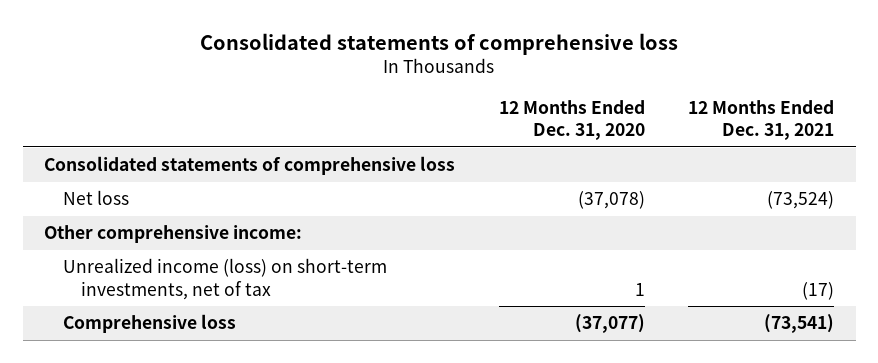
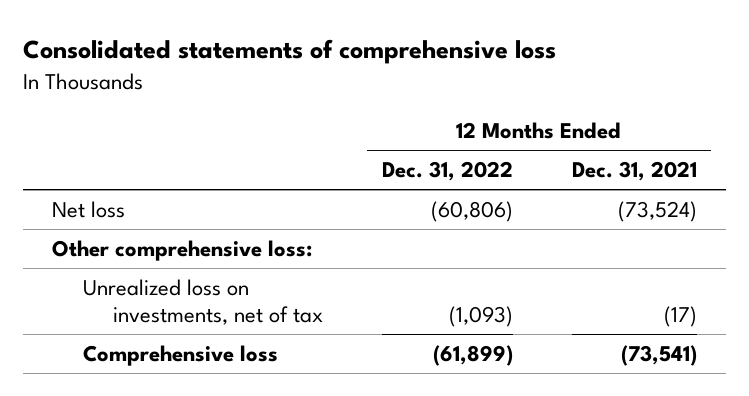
[498,100,645,141] 12 Months Ended Dec. 31, 2020 -> none
none -> [381,161,513,182] Dec. 31, 2022
[44,156,456,176] Consolidated statements of comprehensive loss -> none
[44,225,303,244] Other comprehensive income: -> [52,239,313,261] Other comprehensive loss:
[62,258,387,300] Unrealized income (loss) on short-term investments, net of tax -> [82,278,324,326] Unrealized loss on investments, net of tax

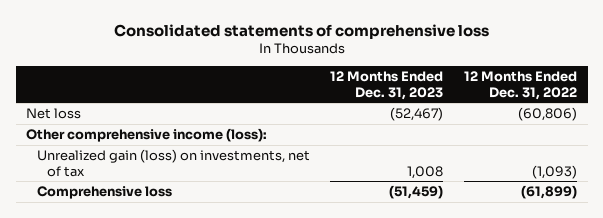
[571,161,697,182] Dec. 31, 2021 -> none
none -> [330,70,444,100] 12 Months Ended Dec. 31, 2023
[52,239,313,261] Other comprehensive loss: -> [26,127,268,142] Other comprehensive income (loss):
[82,278,324,326] Unrealized loss on investments, net of tax -> [36,148,310,177] Unrealized gain (loss) on investments, net of tax

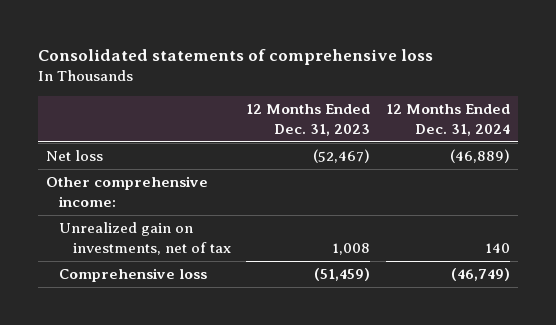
[464,70,578,100] 12 Months Ended Dec. 31, 2022 -> none
none -> [386,104,511,136] 12 Months Ended Dec. 31, 2024
[26,127,268,142] Other comprehensive income (loss): -> [45,176,208,207] Other comprehensive income:
[36,148,310,177] Unrealized gain (loss) on investments, net of tax -> [59,222,231,255] Unrealized gain on investments, net of tax

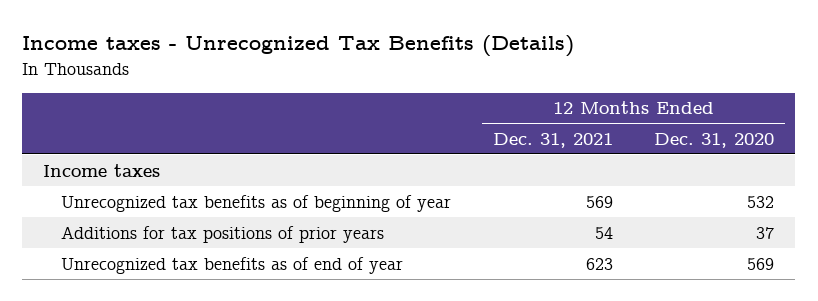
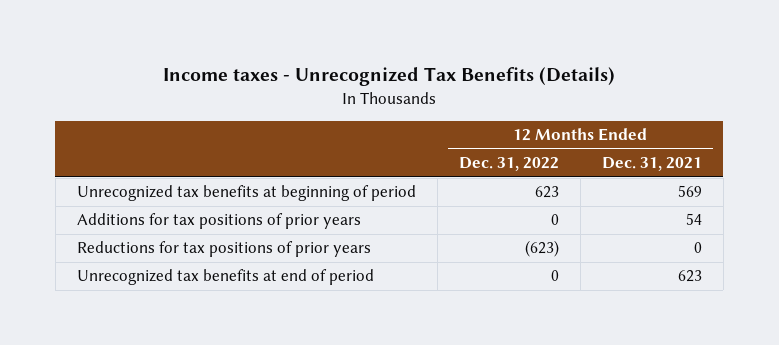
[654,132,775,148] Dec. 31, 2020 -> none
none -> [458,157,559,172] Dec. 31, 2022
[43,163,161,177] Income taxes -> none
[61,194,452,212] Unrecognized tax benefits as of beginning of year -> [76,185,416,202] Unrecognized tax benefits at beginning of period
none -> [76,241,371,258] Reductions for tax positions of prior years
[61,256,404,274] Unrecognized tax benefits as of end of year -> [76,269,374,286] Unrecognized tax benefits at end of period

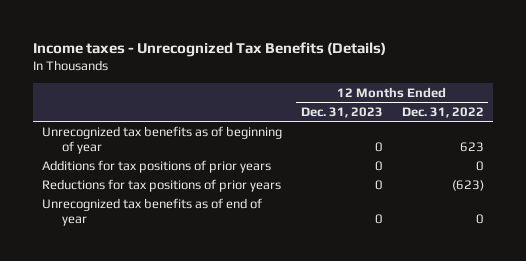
[601,157,702,172] Dec. 31, 2021 -> none
none -> [300,106,383,118] Dec. 31, 2023
[76,185,416,202] Unrecognized tax benefits at beginning of period -> [42,125,283,155] Unrecognized tax benefits as of beginning of year
[76,269,374,286] Unrecognized tax benefits at end of period -> [42,197,263,227] Unrecognized tax benefits as of end of year

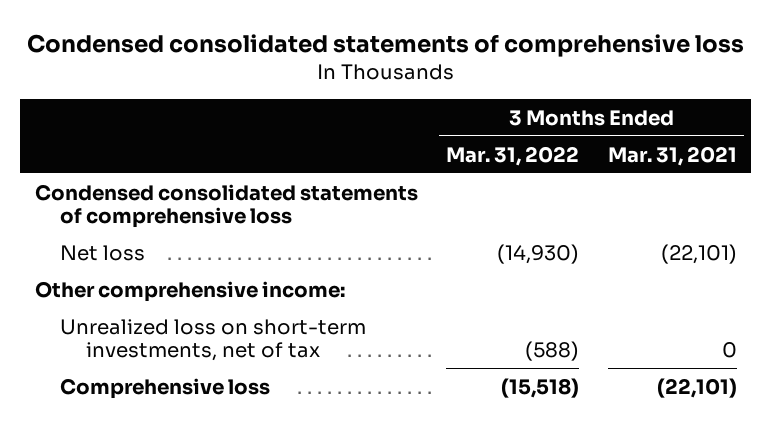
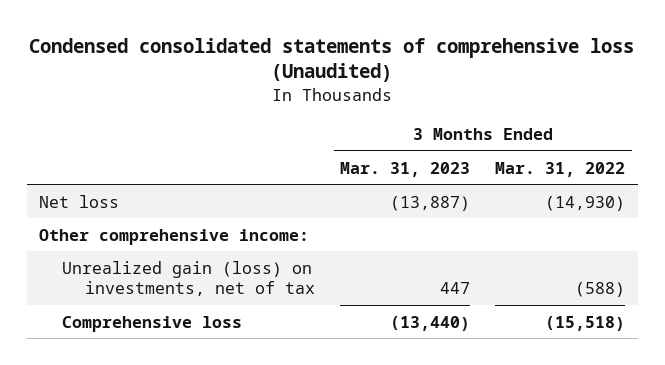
[26,33,744,57] Condensed consolidated statements of comprehensive loss -> [29,37,635,83] Condensed consolidated statements of comprehensive loss (Unaudited)
[607,145,737,166] Mar. 31, 2021 -> none
none -> [340,161,471,177] Mar. 31, 2023
[34,183,418,229] Condensed consolidated statements of comprehensive loss -> none
[60,318,367,362] Unrealized loss on short-term investments, net of tax -> [61,260,315,297] Unrealized gain (loss) on investments, net of tax

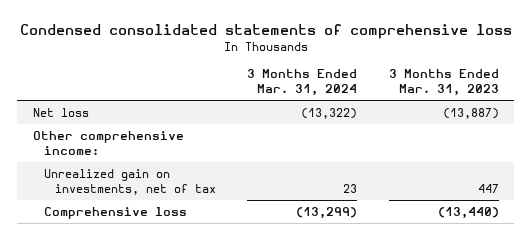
[29,37,635,83] Condensed consolidated statements of comprehensive loss (Unaudited) -> [19,24,512,40] Condensed consolidated statements of comprehensive loss
[495,161,626,177] Mar. 31, 2022 -> none
none -> [247,69,358,97] 3 Months Ended Mar. 31, 2024
[61,260,315,297] Unrealized gain (loss) on investments, net of tax -> [43,169,217,195] Unrealized gain on investments, net of tax

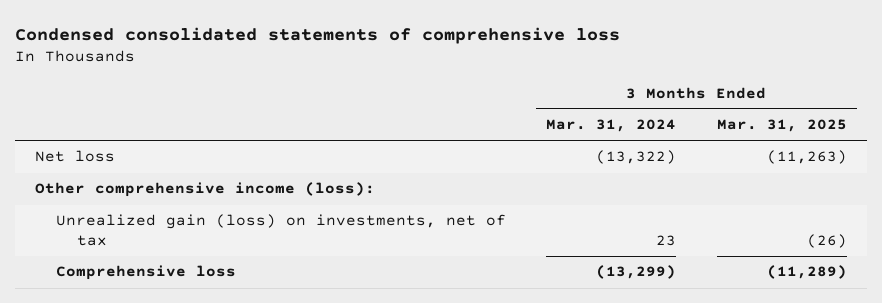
[388,69,499,97] 3 Months Ended Mar. 31, 2023 -> none
none -> [716,119,847,133] Mar. 31, 2025
[32,131,184,155] Other comprehensive income: -> [35,182,376,198] Other comprehensive income (loss):
[43,169,217,195] Unrealized gain on investments, net of tax -> [56,214,507,247] Unrealized gain (loss) on investments, net of tax

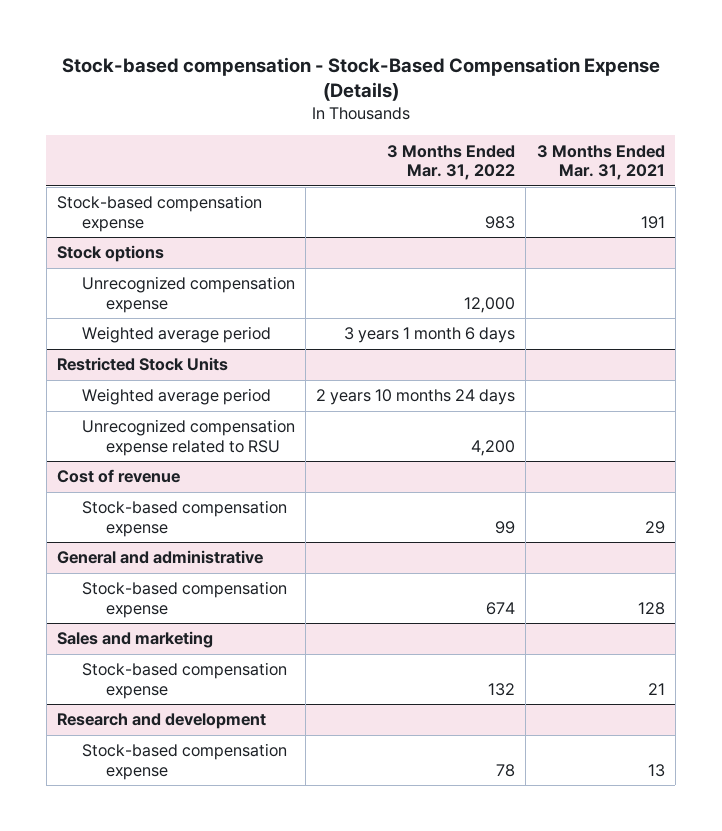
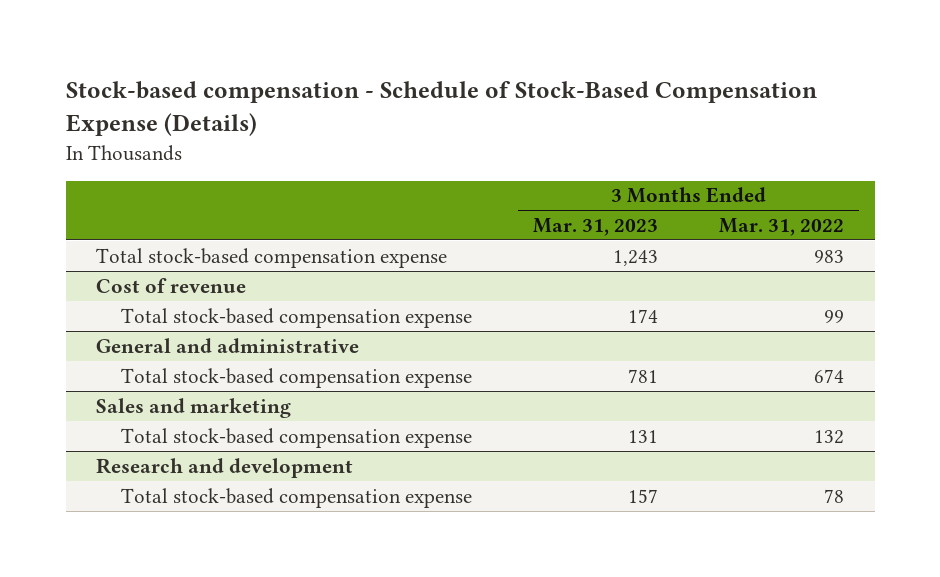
[61,56,660,102] Stock-based compensation - Stock-Based Compensation Expense (Details) -> [65,81,817,137] Stock-based compensation - Schedule of Stock-Based Compensation Expense (Details)
[536,144,665,181] 3 Months Ended Mar. 31, 2021 -> none
none -> [533,217,659,236] Mar. 31, 2023
[57,245,165,263] Stock options -> none
[81,276,295,313] Unrecognized compensation expense -> none
[81,326,271,344] Weighted average period -> none
[57,357,229,372] Restricted Stock Units -> none
[81,388,271,406] Weighted average period -> none
[81,419,295,456] Unrecognized compensation expense related to RSU -> none
[57,195,263,232] Stock-based compensation expense -> [96,247,448,268] Total stock-based compensation expense
[81,500,287,537] Stock-based compensation expense -> [121,307,473,328] Total stock-based compensation expense
[81,581,287,618] Stock-based compensation expense -> [121,367,473,388] Total stock-based compensation expense
[81,662,287,699] Stock-based compensation expense -> [121,427,473,448] Total stock-based compensation expense
[81,743,287,780] Stock-based compensation expense -> [121,487,473,508] Total stock-based compensation expense

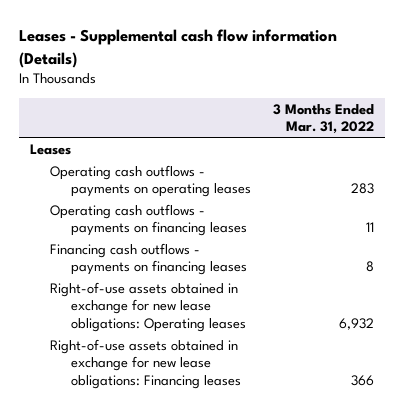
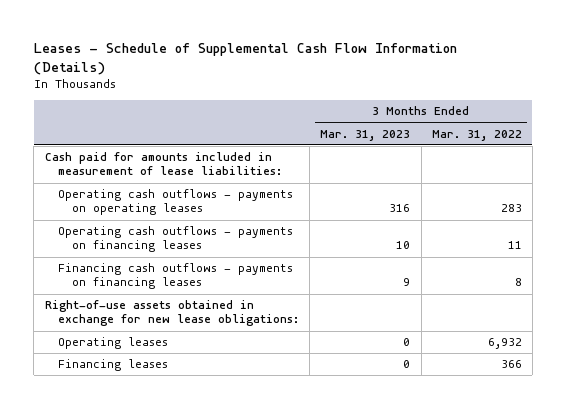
[18,29,337,68] Leases - Supplemental cash flow information (Details) -> [33,42,457,75] Leases - Schedule of Supplemental Cash Flow Information (Details)
none -> [320,129,411,141] Mar. 31, 2023
[29,143,71,155] Leases -> none
none -> [44,152,283,176] Cash paid for amounts included in measurement of lease liabilities:
none -> [44,300,300,327] Right-of-use assets obtained in exchange for new lease obligations:
[50,281,247,332] Right-of-use assets obtained in exchange for new lease obligations: Operating leases -> [58,337,169,350] Operating leases
[50,338,242,389] Right-of-use assets obtained in exchange for new lease obligations: Financing leases -> [58,359,169,372] Financing leases

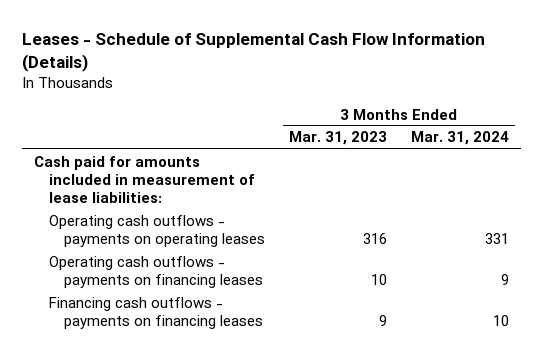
[431,129,522,141] Mar. 31, 2022 -> none
none -> [410,131,509,146] Mar. 31, 2024
[44,300,300,327] Right-of-use assets obtained in exchange for new lease obligations: -> none
[58,337,169,350] Operating leases -> none
[58,359,169,372] Financing leases -> none

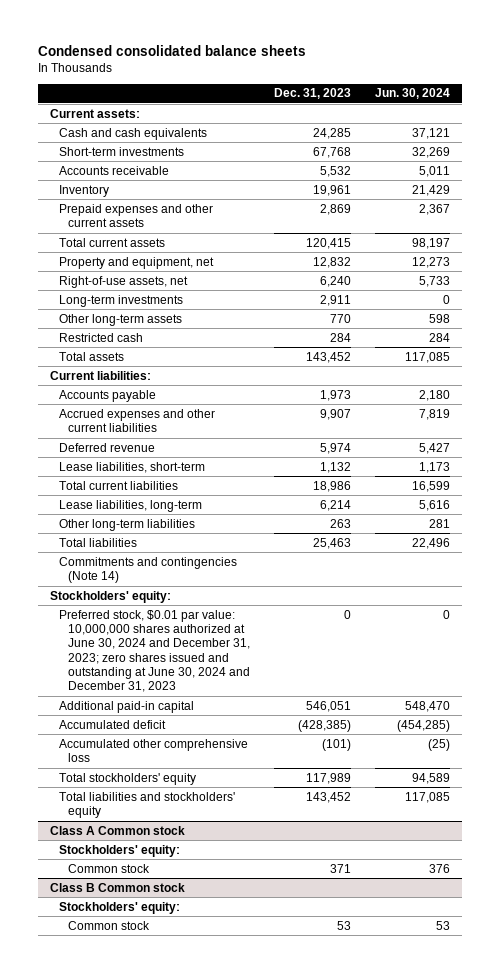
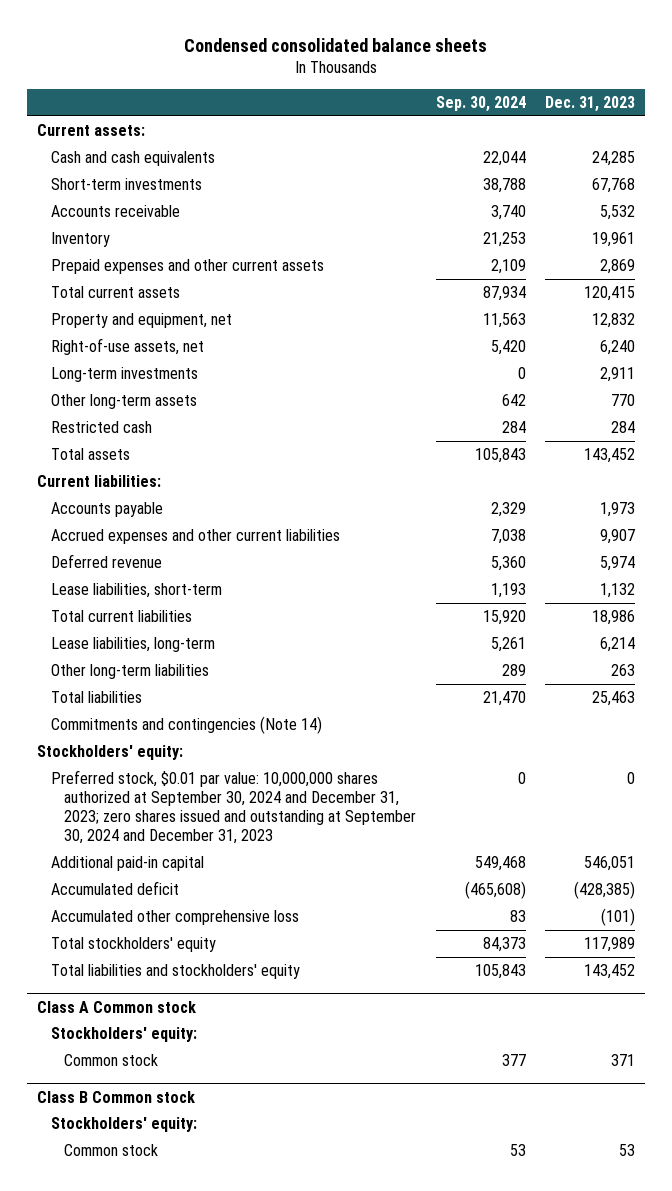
[374,88,450,100] Jun. 30, 2024 -> none
none -> [435,95,526,112] Sep. 30, 2024
[58,609,250,693] Preferred stock, $0.01 par value: 10,000,000 shares authorized at June 30, 2024 and December 31, 2023; zero shares issued and outstanding at June 30, 2024 and December 31, 2023 -> [50,770,417,845] Preferred stock, $0.01 par value: 10,000,000 shares authorized at September 30, 2024 and December 31, 2023; zero shares issued and outstanding at September 30, 2024 and December 31, 2023

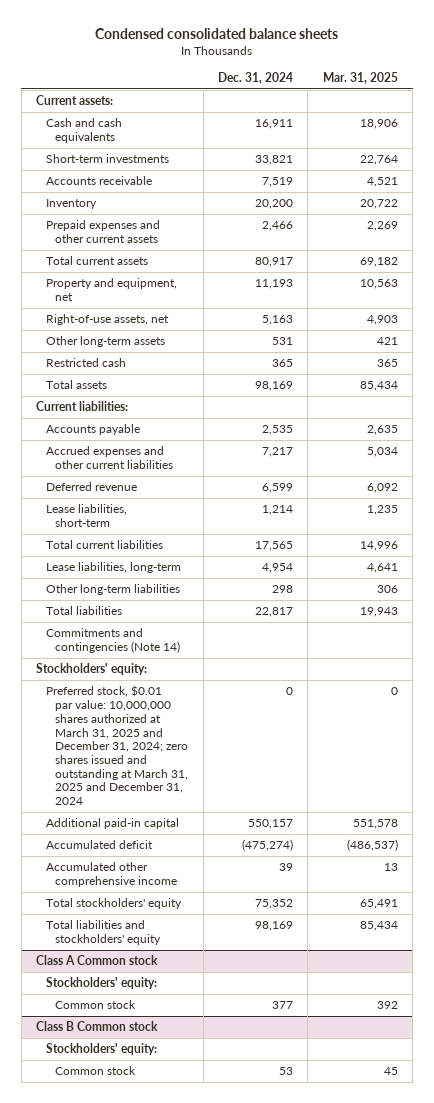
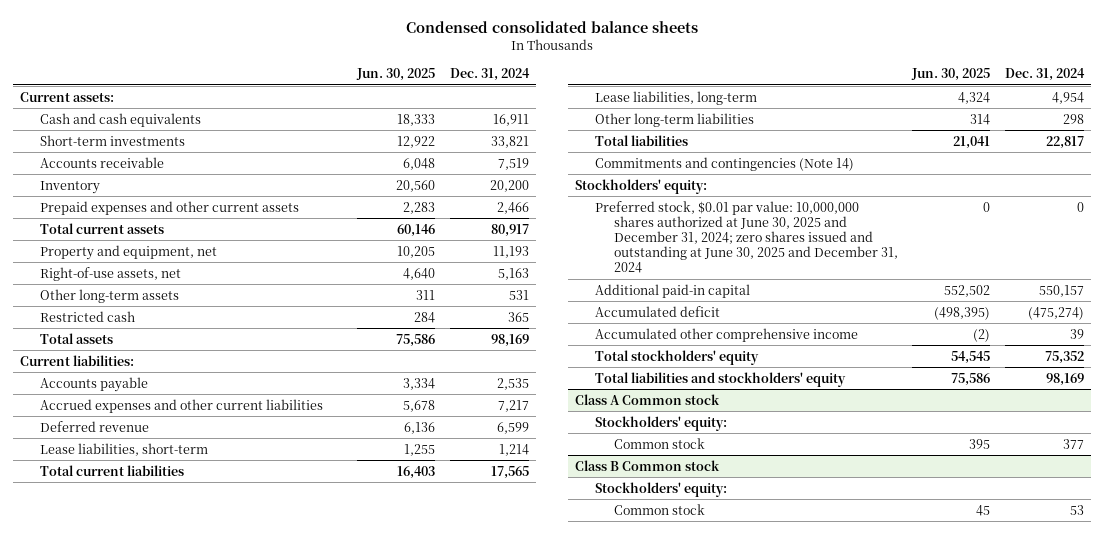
[322,71,398,84] Mar. 31, 2025 -> none
none -> [356,68,436,82] Jun. 30, 2025
[45,685,189,806] Preferred stock, $0.01 par value: 10,000,000 shares authorized at March 31, 2025 and December 31, 2024; zero shares issued and outstanding at March 31, 2025 and December 31, 2024 -> [594,200,898,274] Preferred stock, $0.01 par value: 10,000,000 shares authorized at June 30, 2025 and December 31, 2024; zero shares issued and outstanding at June 30, 2025 and December 31, 2024

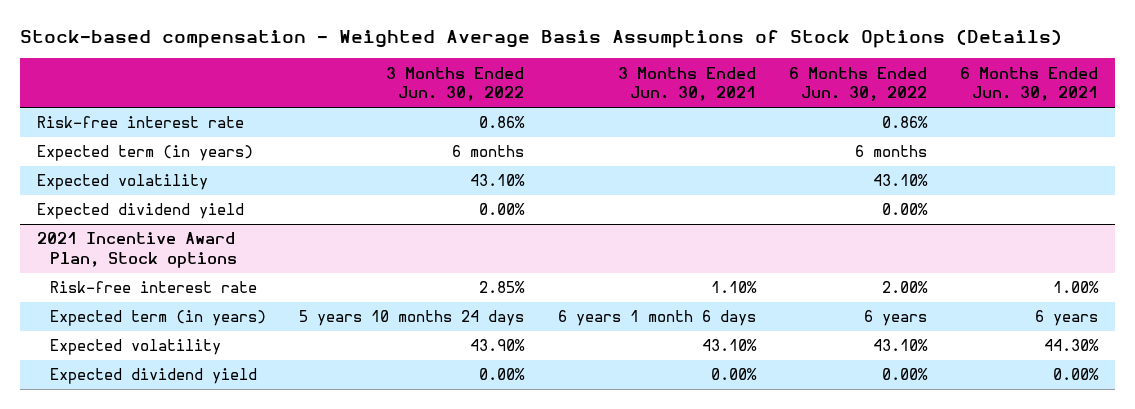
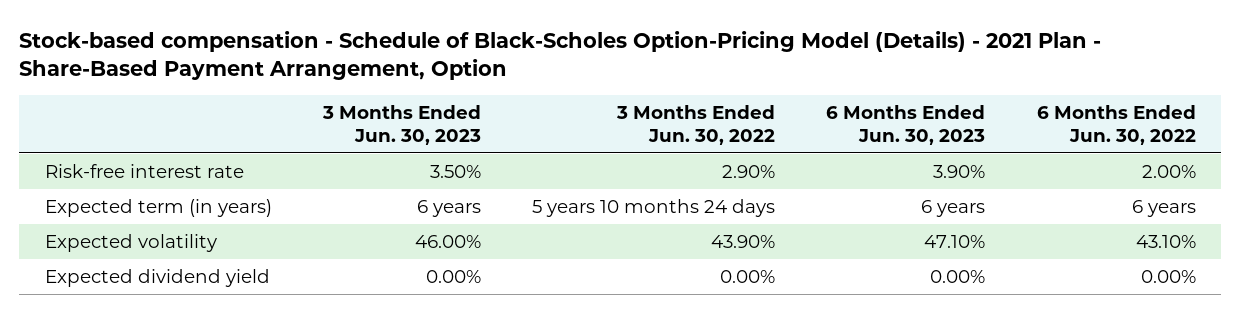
[19,29,1062,49] Stock-based compensation - Weighted Average Basis Assumptions of Stock Options (Details) -> [19,30,1102,81] Stock-based compensation - Schedule of Black-Scholes Option-Pricing Model (Details) - 2021 Plan - Share-Based Payment Arrangement, Option
[617,66,756,102] 3 Months Ended Jun. 30, 2021 -> none
[960,66,1099,102] 6 Months Ended Jun. 30, 2021 -> none
none -> [322,104,482,145] 3 Months Ended Jun. 30, 2023
none -> [826,104,986,145] 6 Months Ended Jun. 30, 2023
[36,145,253,162] Expected term (in years) -> none
[36,174,208,191] Expected volatility -> none
[36,203,244,220] Expected dividend yield -> none
[36,232,238,268] 2021 Incentive Award Plan, Stock options -> none
[50,281,258,294] Risk-free interest rate -> none
[479,116,526,129] 0.86% -> [722,165,776,179] 2.90%
[881,116,928,129] 0.86% -> [1141,165,1196,179] 2.00%

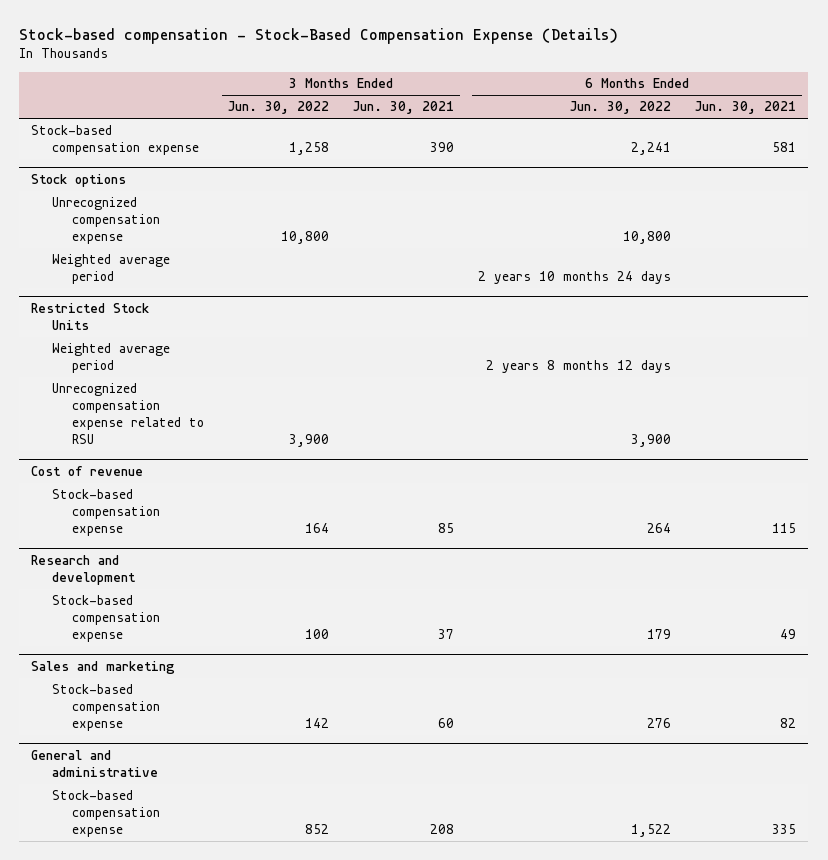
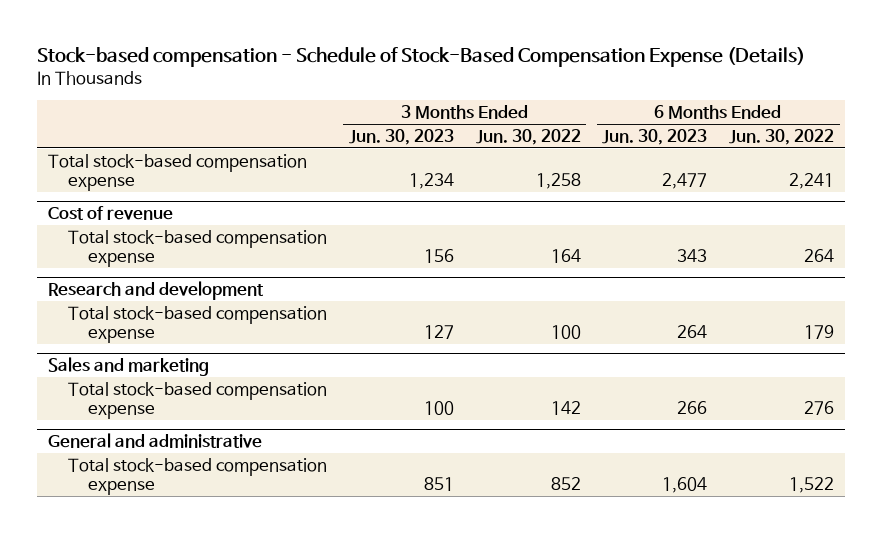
[19,28,619,45] Stock-based compensation - Stock-Based Compensation Expense (Details) -> [37,47,806,68] Stock-based compensation - Schedule of Stock-Based Compensation Expense (Details)
[353,101,455,115] Jun. 30, 2021 -> none
[695,101,797,115] Jun. 30, 2021 -> none
none -> [348,128,454,145] Jun. 30, 2023
none -> [602,128,708,145] Jun. 30, 2023
[31,173,127,187] Stock options -> none
[51,197,160,245] Unrecognized compensation expense -> none
[51,254,170,285] Weighted average period -> none
[31,302,150,330] Restricted Stock Units -> none
[51,343,170,374] Weighted average period -> none
[51,383,204,445] Unrecognized compensation expense related to RSU -> none
[31,125,199,156] Stock-based compensation expense -> [47,153,307,192] Total stock-based compensation expense
[51,489,160,537] Stock-based compensation expense -> [67,229,327,268] Total stock-based compensation expense
[51,595,160,643] Stock-based compensation expense -> [67,305,327,344] Total stock-based compensation expense
[51,684,160,732] Stock-based compensation expense -> [67,381,327,420] Total stock-based compensation expense
[51,790,160,838] Stock-based compensation expense -> [67,457,327,496] Total stock-based compensation expense

